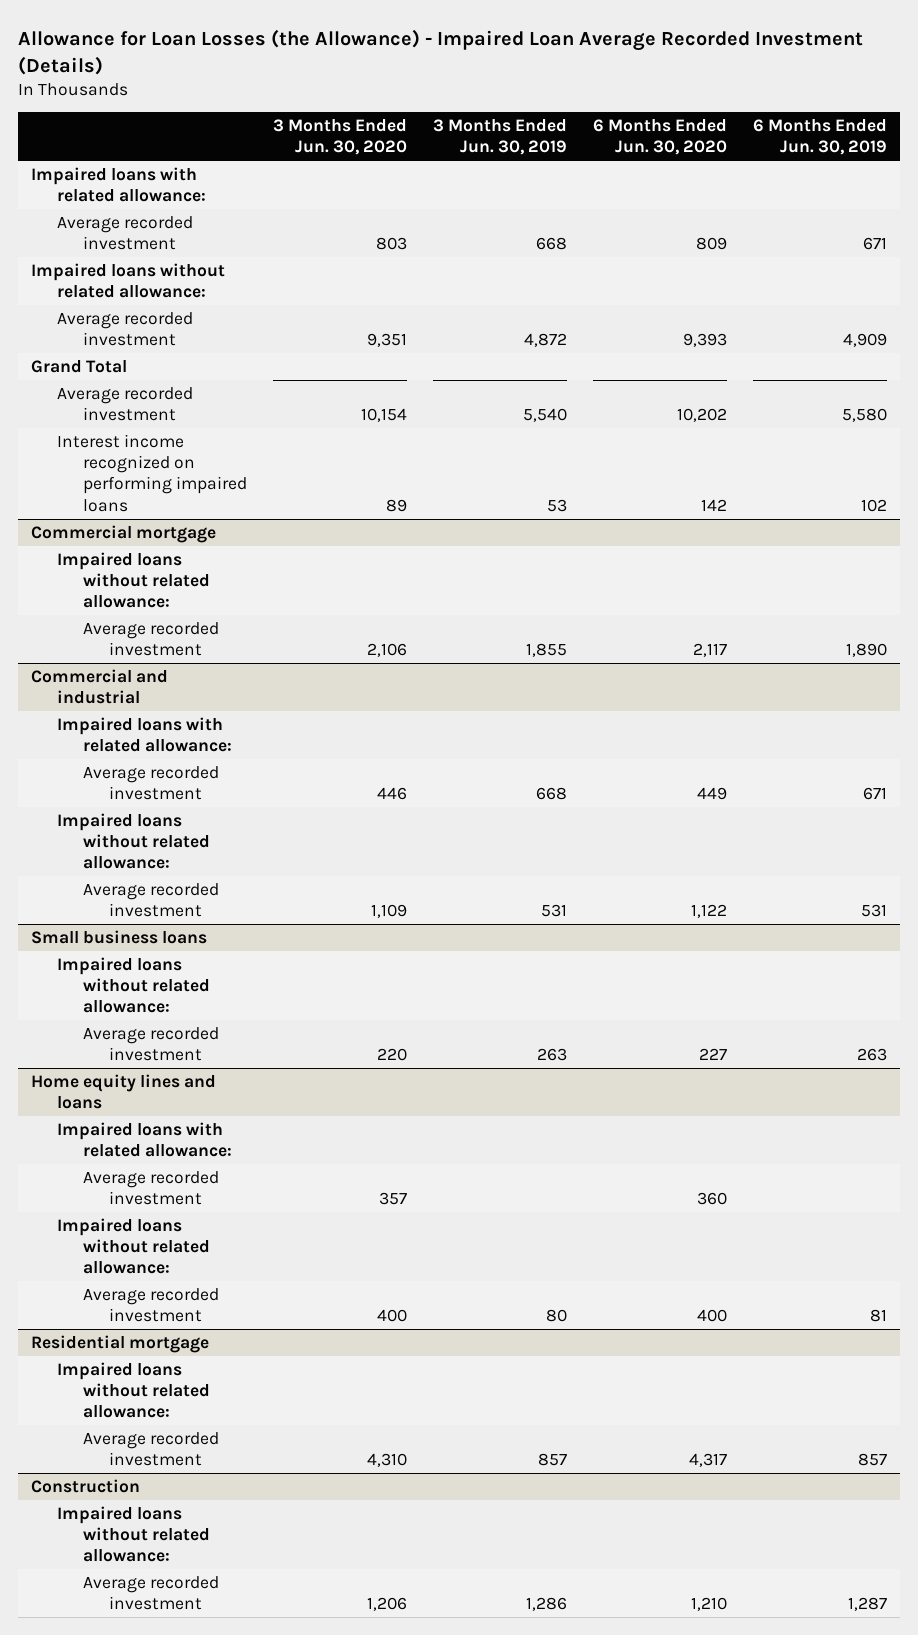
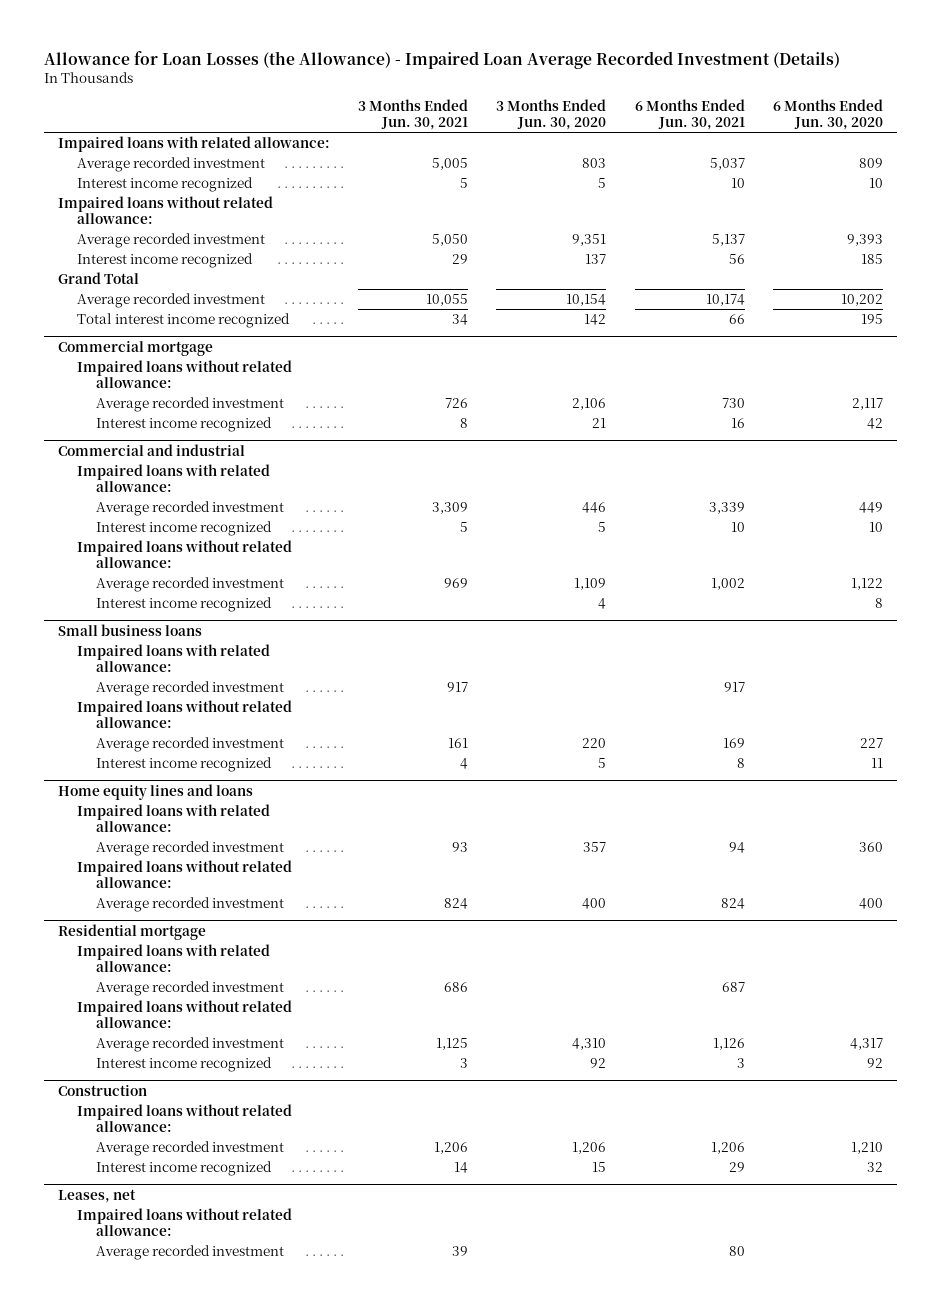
[433,119,568,156] 3 Months Ended Jun. 30, 2019 -> none
[753,119,888,156] 6 Months Ended Jun. 30, 2019 -> none
none -> [358,99,469,130] 3 Months Ended Jun. 30, 2021
none -> [634,99,745,130] 6 Months Ended Jun. 30, 2021
none -> [77,176,254,192] Interest income recognized
none -> [77,252,254,268] Interest income recognized
[57,433,248,512] Interest income recognized on performing impaired loans -> [77,312,291,328] Total interest income recognized
[386,498,408,512] 89 -> [584,313,607,325] 142
[701,498,728,511] 142 -> [860,313,883,324] 195
none -> [96,416,273,432] Interest income recognized
none -> [96,520,273,536] Interest income recognized
none -> [96,596,273,612] Interest income recognized
none -> [77,643,271,672] Impaired loans with related allowance:
none -> [96,680,285,696] Average recorded investment
none -> [96,756,273,772] Interest income recognized
none -> [77,943,271,972] Impaired loans with related allowance:
none -> [96,980,285,996] Average recorded investment
none -> [96,1056,273,1072] Interest income recognized
none -> [96,1160,273,1176] Interest income recognized
none -> [58,1188,137,1203] Leases, net
none -> [77,1207,293,1236] Impaired loans without related allowance:
none -> [96,1244,285,1260] Average recorded investment

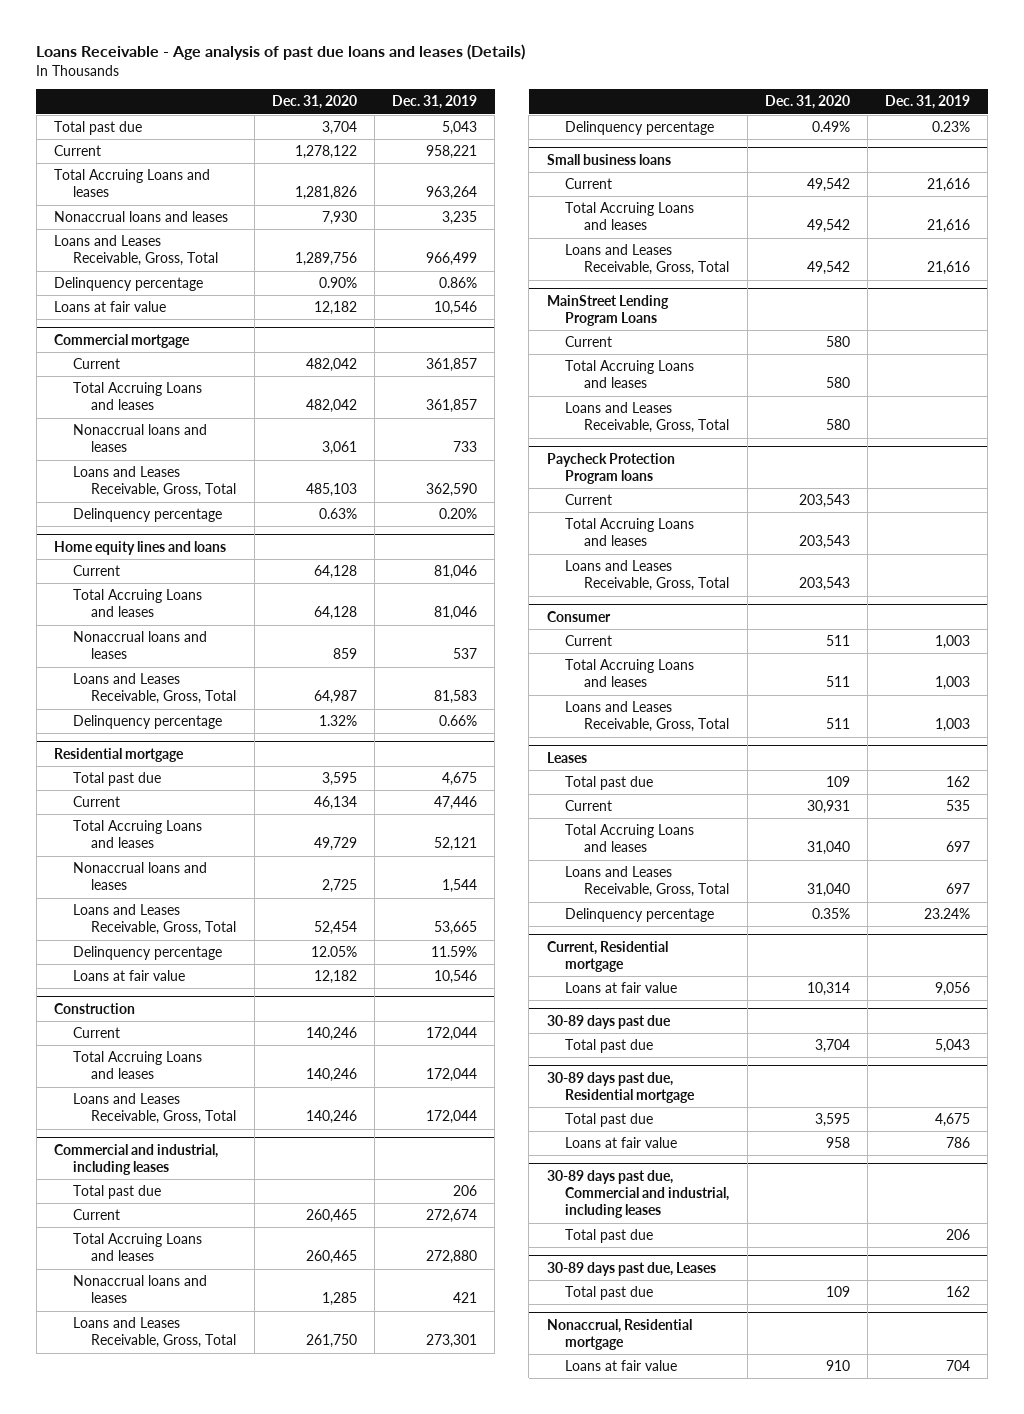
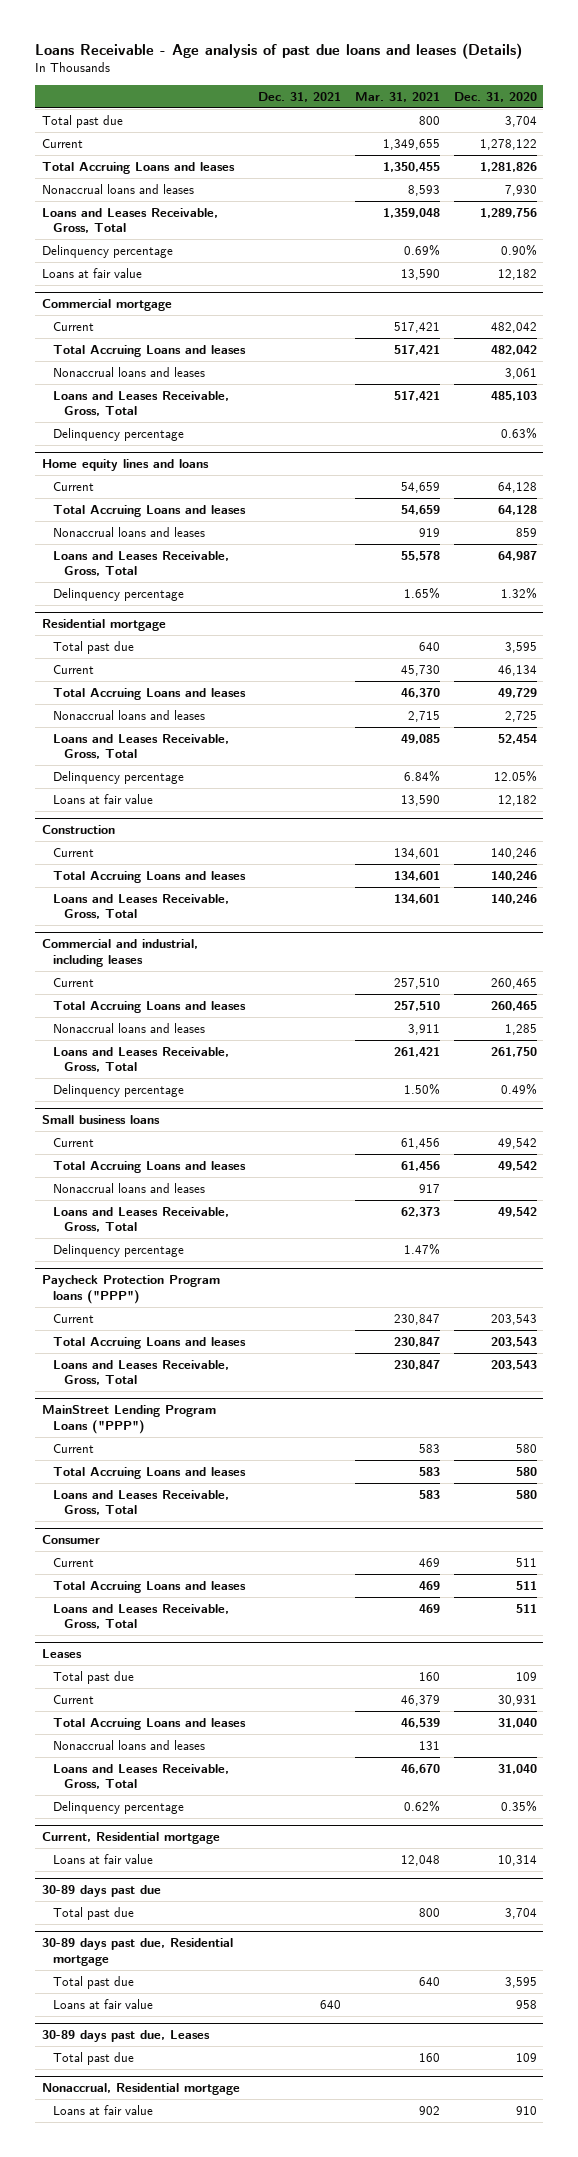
[392,95,478,110] Dec. 31, 2019 -> none
none -> [258,91,342,102] Dec. 31, 2021
none -> [354,91,440,102] Mar. 31, 2021
[72,1185,161,1200] Total past due -> none
none -> [52,1182,205,1193] Nonaccrual loans and leases
[546,294,669,327] MainStreet Lending Program Loans -> none
[565,336,613,348] Current -> none
[565,360,695,389] Total Accruing Loans and leases -> none
[565,402,730,434] Loans and Leases Receivable, Gross, Total -> none
none -> [52,1243,184,1257] Delinquency percentage
[546,452,675,485] Paycheck Protection Program loans -> [41,1275,220,1304] Paycheck Protection Program loans ("PPP")
none -> [41,1405,216,1434] MainStreet Lending Program Loans ("PPP")
none -> [52,1443,94,1453] Current
none -> [52,1466,246,1479] Total Accruing Loans and leases
none -> [52,1489,229,1515] Loans and Leases Receivable, Gross, Total
none -> [52,1739,205,1750] Nonaccrual loans and leases
[546,1169,730,1219] 30-89 days past due, Commercial and industrial, including leases -> none
[565,1229,654,1244] Total past due -> none

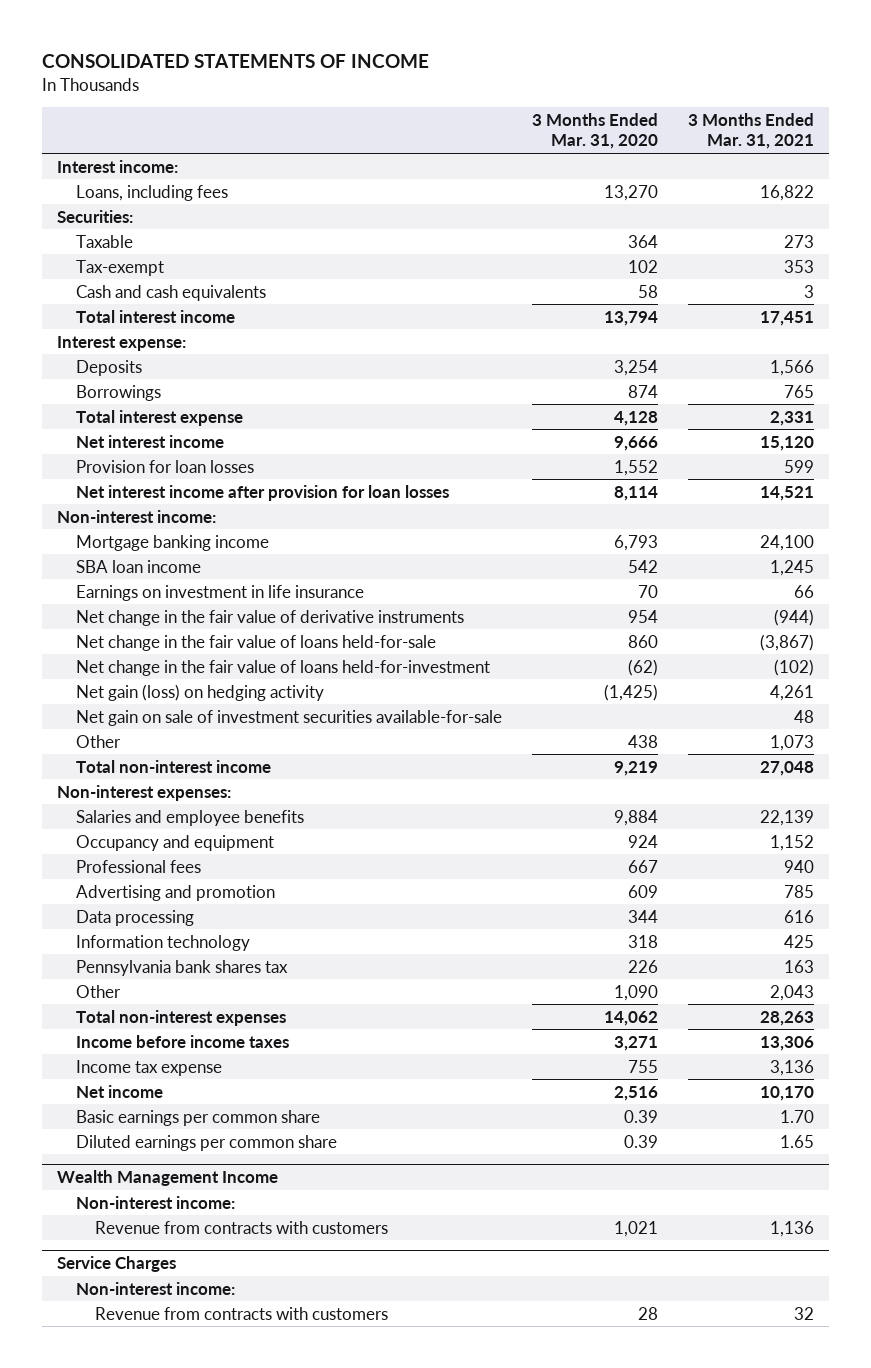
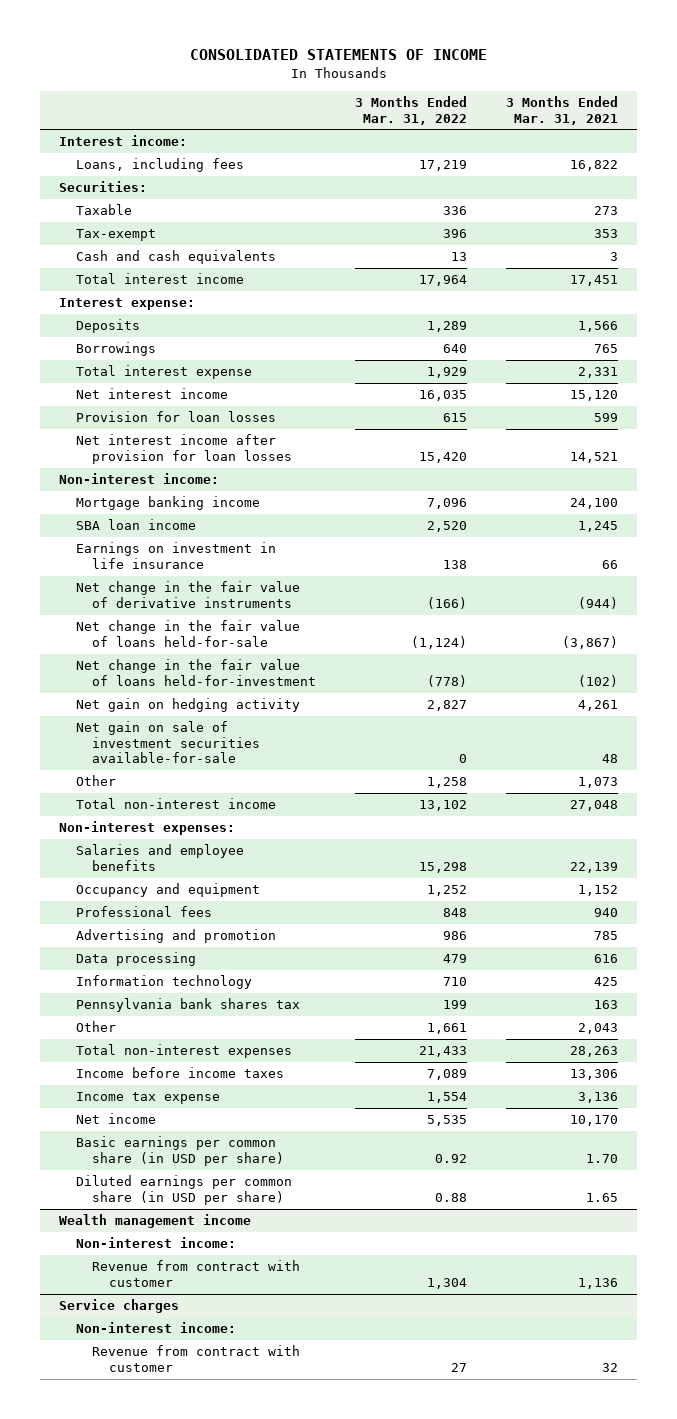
[532,113,659,150] 3 Months Ended Mar. 31, 2020 -> none
none -> [354,96,467,125] 3 Months Ended Mar. 31, 2022
[76,683,325,701] Net gain (loss) on hedging activity -> [75,698,300,713] Net gain on hedging activity
[76,1109,321,1126] Basic earnings per common share -> [75,1136,285,1166] Basic earnings per common share (in USD per share)
[76,1134,338,1151] Diluted earnings per common share -> [75,1175,292,1205] Diluted earnings per common share (in USD per share)
[57,1169,279,1186] Wealth Management Income -> [59,1214,252,1229] Wealth management income
[95,1220,389,1234] Revenue from contracts with customers -> [92,1260,301,1287] Revenue from contract with customer
[57,1255,177,1272] Service Charges -> [59,1299,180,1314] Service charges
[95,1306,389,1320] Revenue from contracts with customers -> [92,1345,301,1372] Revenue from contract with customer

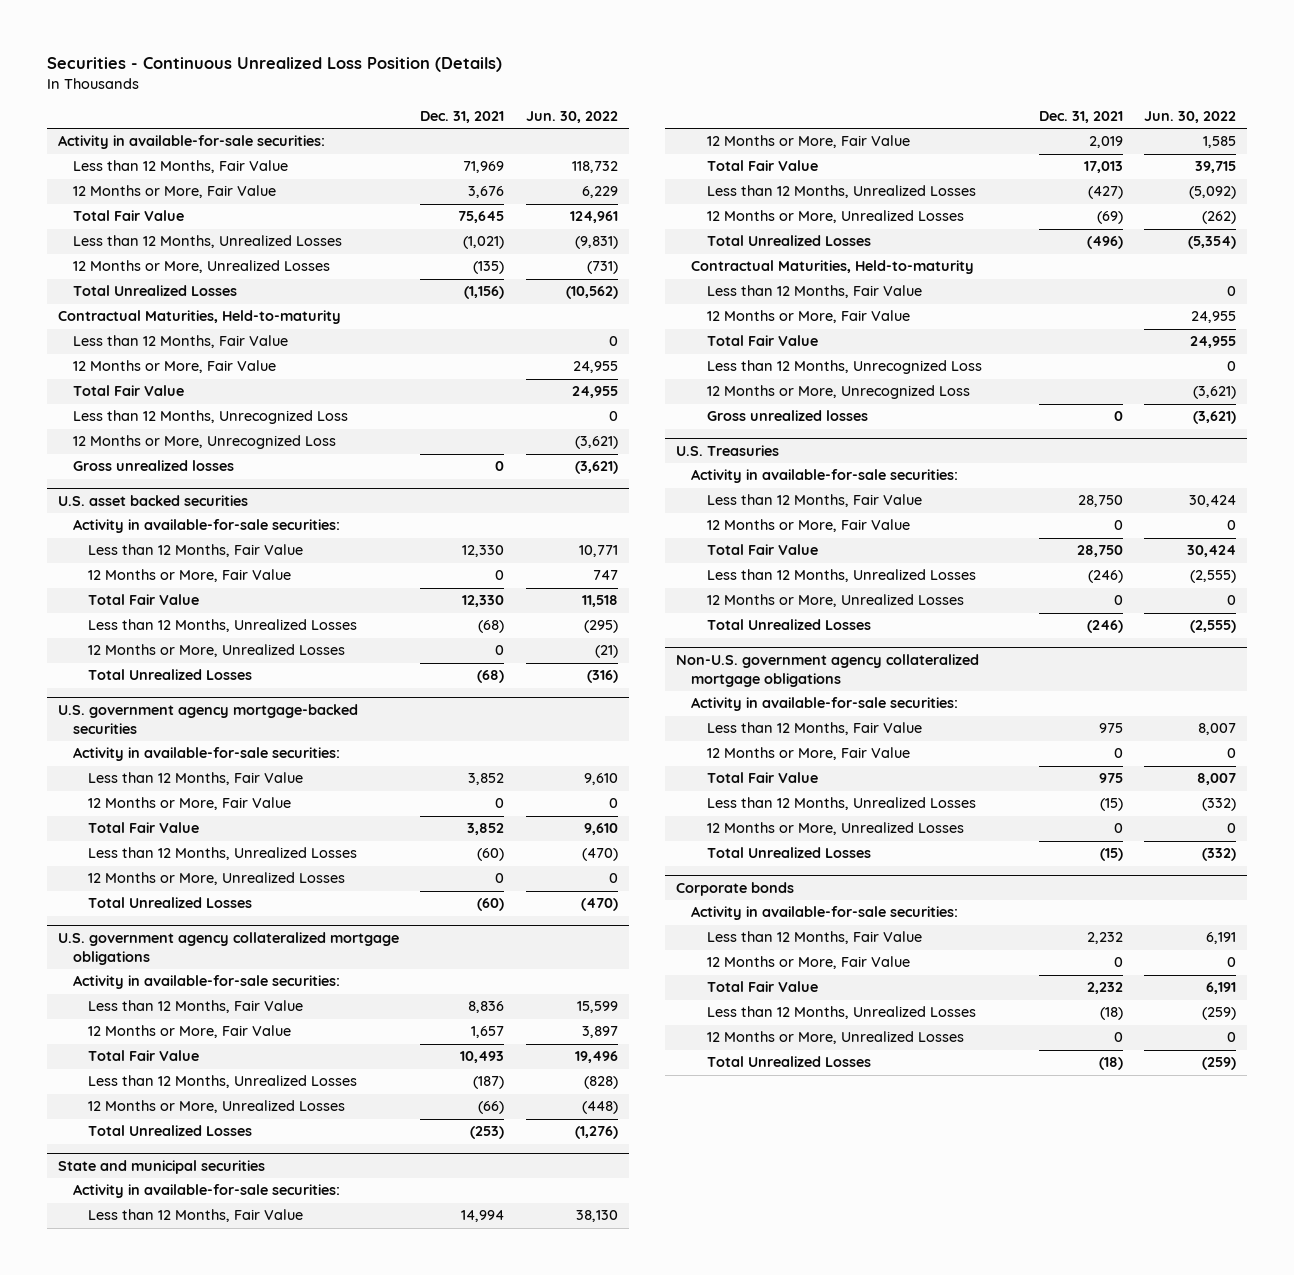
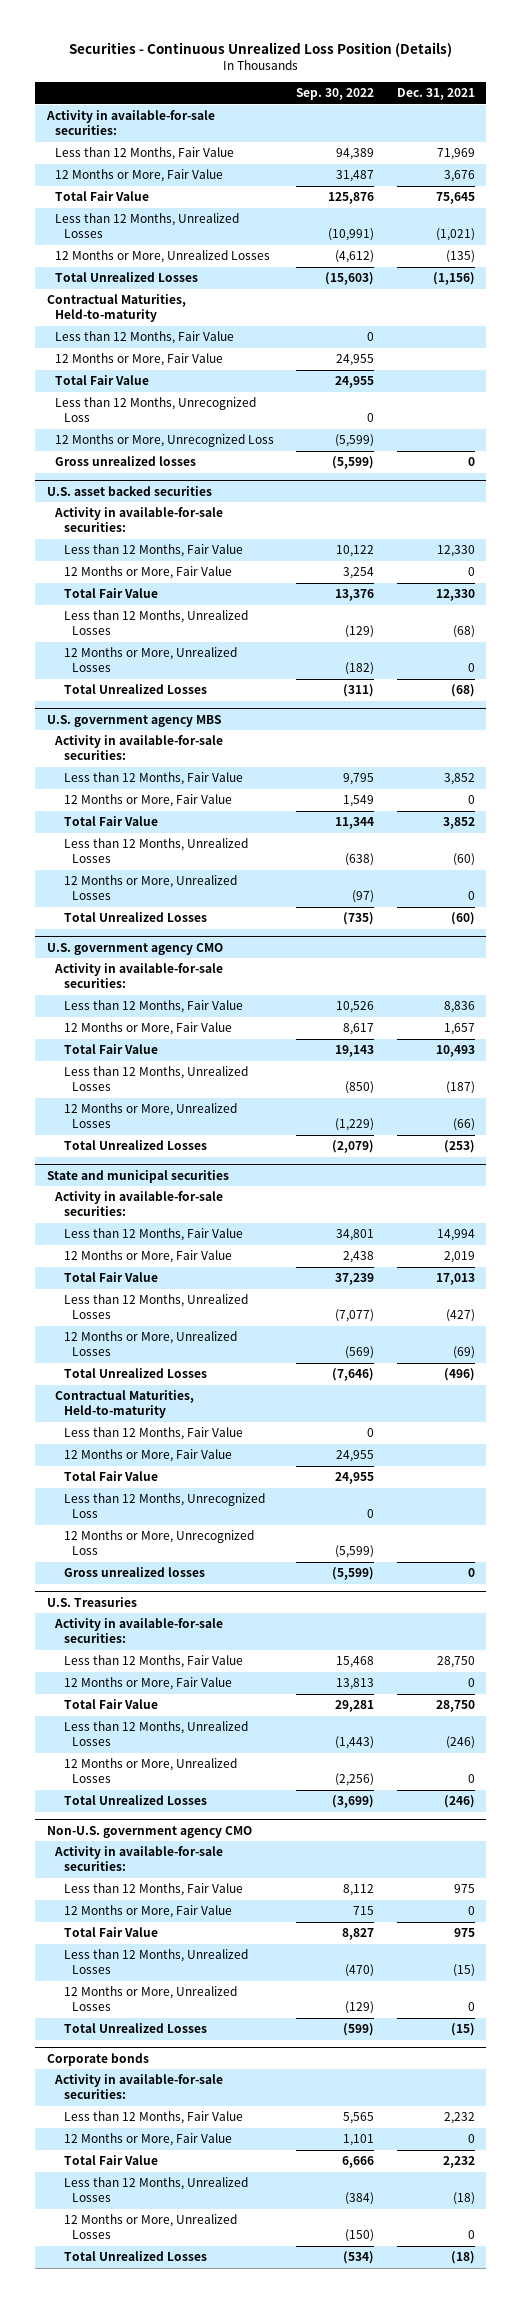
[526,110,619,123] Jun. 30, 2022 -> none
none -> [296,87,375,100] Sep. 30, 2022
[57,703,358,734] U.S. government agency mortgage-backed securities -> [46,714,221,727] U.S. government agency MBS
[57,931,399,965] U.S. government agency collateralized mortgage obligations -> [46,942,223,955] U.S. government agency CMO
[675,653,979,687] Non-U.S. government agency collateralized mortgage obligations -> [46,1825,252,1838] Non-U.S. government agency CMO

